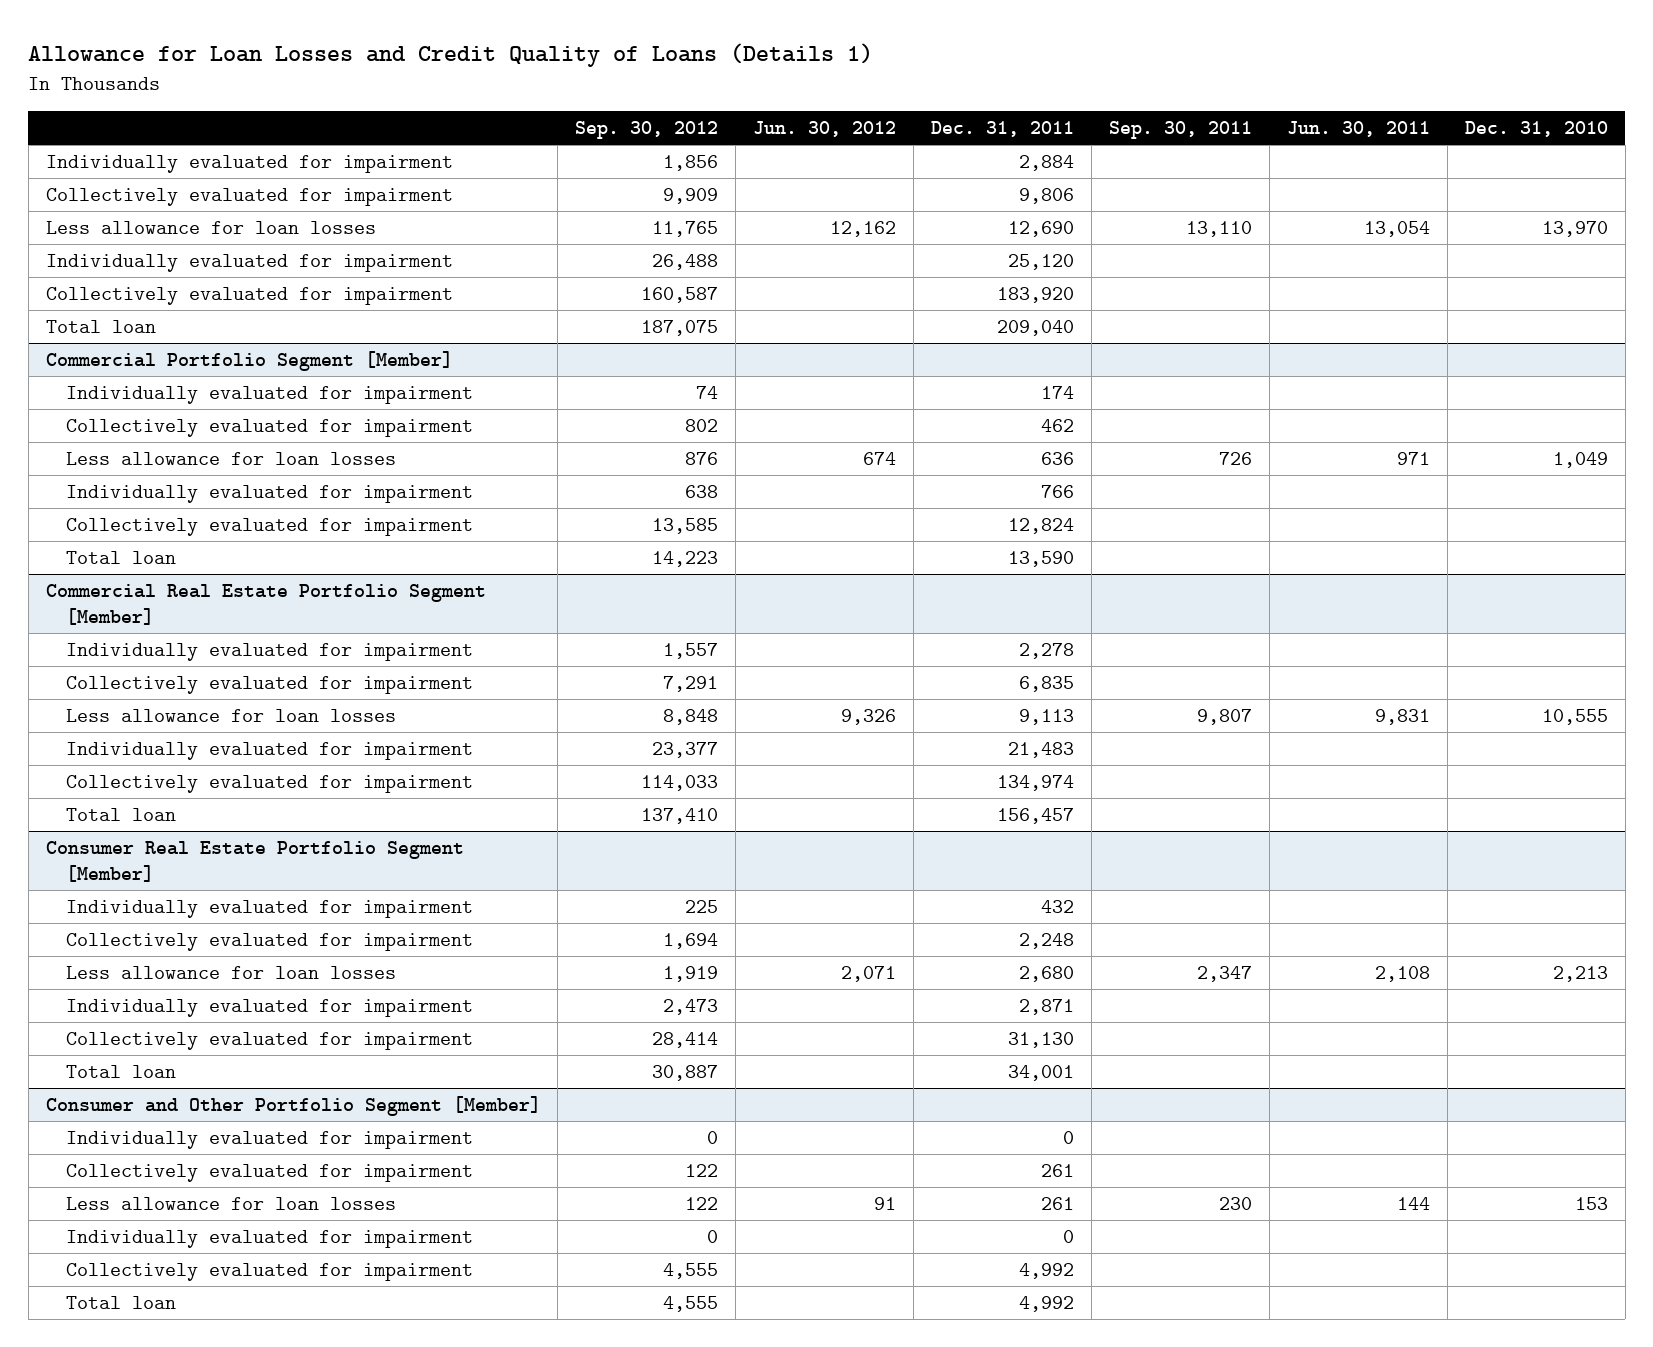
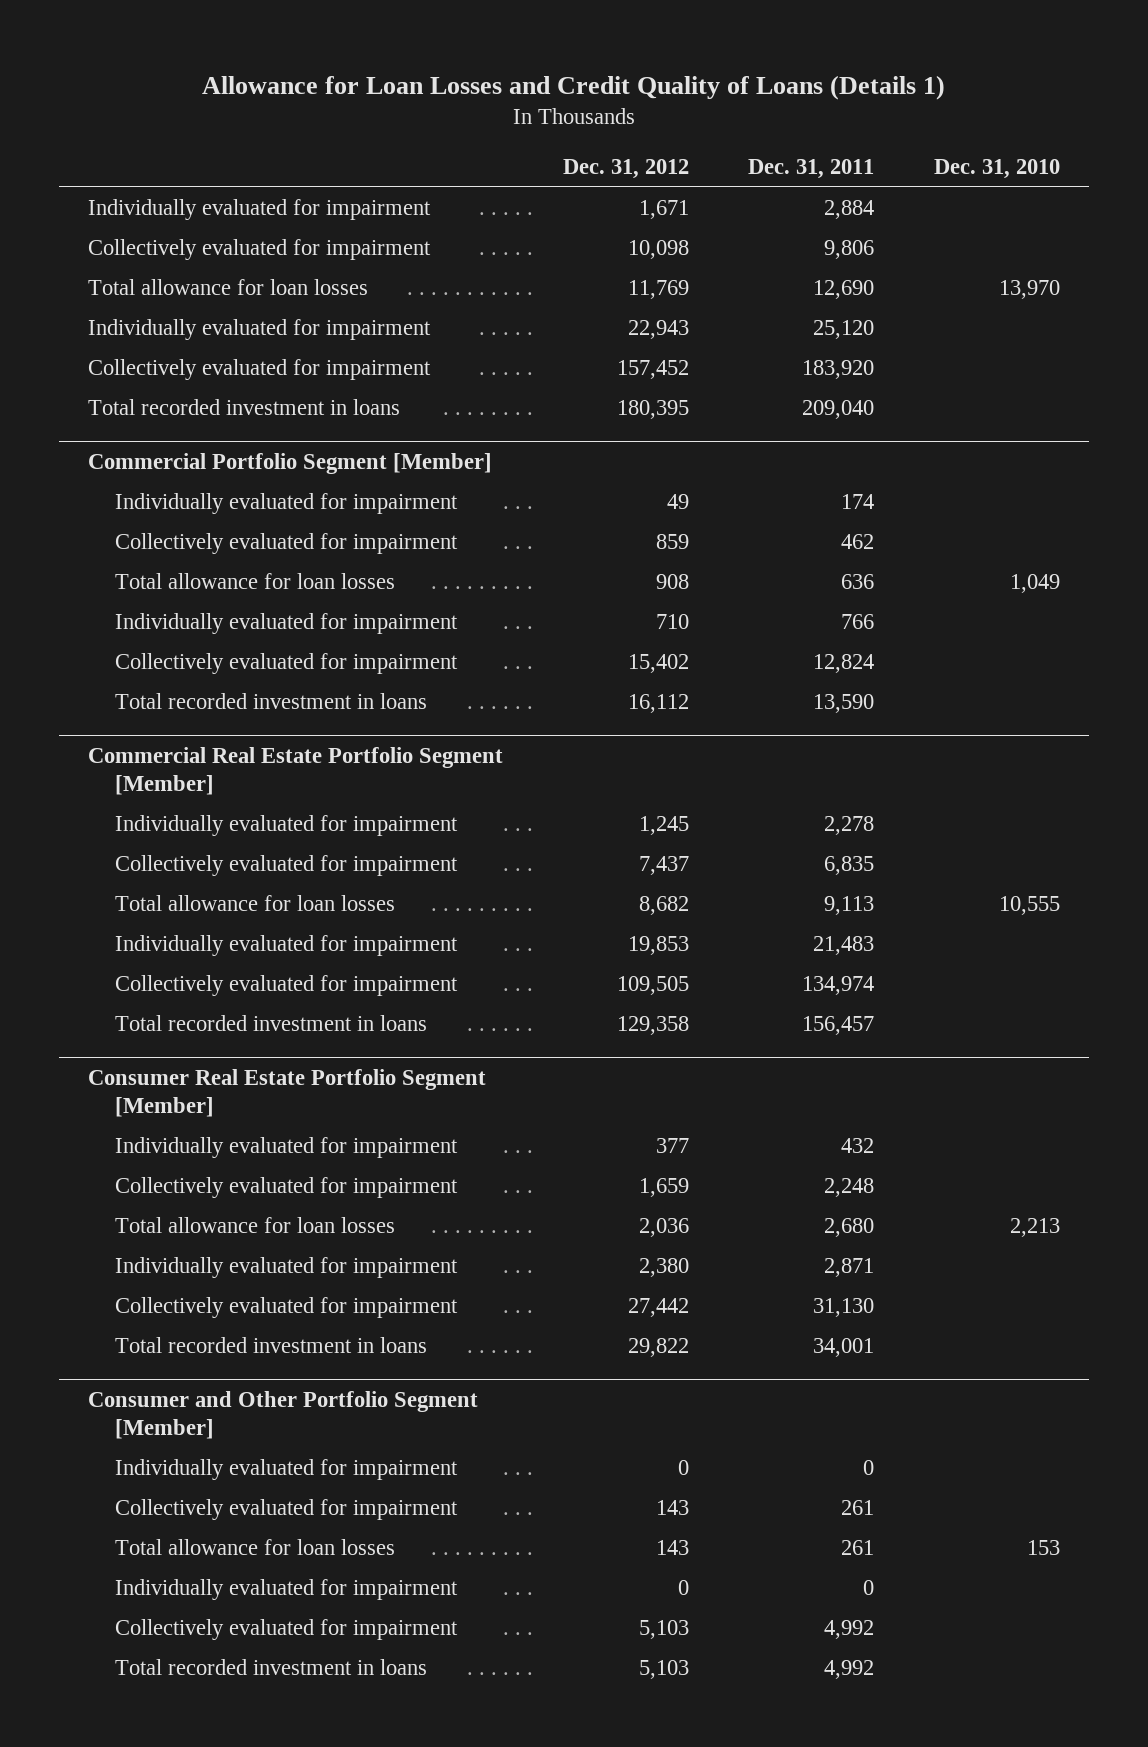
[575,121,719,140] Sep. 30, 2012 -> none
[753,121,897,138] Jun. 30, 2012 -> none
[1108,121,1252,140] Sep. 30, 2011 -> none
[1286,121,1430,138] Jun. 30, 2011 -> none
none -> [562,159,689,180] Dec. 31, 2012
[45,221,376,235] Less allowance for loan losses -> [88,279,369,296] Total allowance for loan losses
[45,320,156,334] Total loan -> [88,399,401,416] Total recorded investment in loans
[66,452,397,466] Less allowance for loan losses -> [114,573,395,590] Total allowance for loan losses
[66,551,177,565] Total loan -> [114,693,427,710] Total recorded investment in loans
[66,709,397,723] Less allowance for loan losses -> [114,895,395,912] Total allowance for loan losses
[66,808,177,822] Total loan -> [114,1015,427,1032] Total recorded investment in loans
[66,966,397,980] Less allowance for loan losses -> [114,1217,395,1234] Total allowance for loan losses
[66,1065,177,1079] Total loan -> [114,1337,427,1354] Total recorded investment in loans
[66,1197,397,1211] Less allowance for loan losses -> [114,1539,395,1556] Total allowance for loan losses
[66,1296,177,1310] Total loan -> [114,1659,427,1676] Total recorded investment in loans

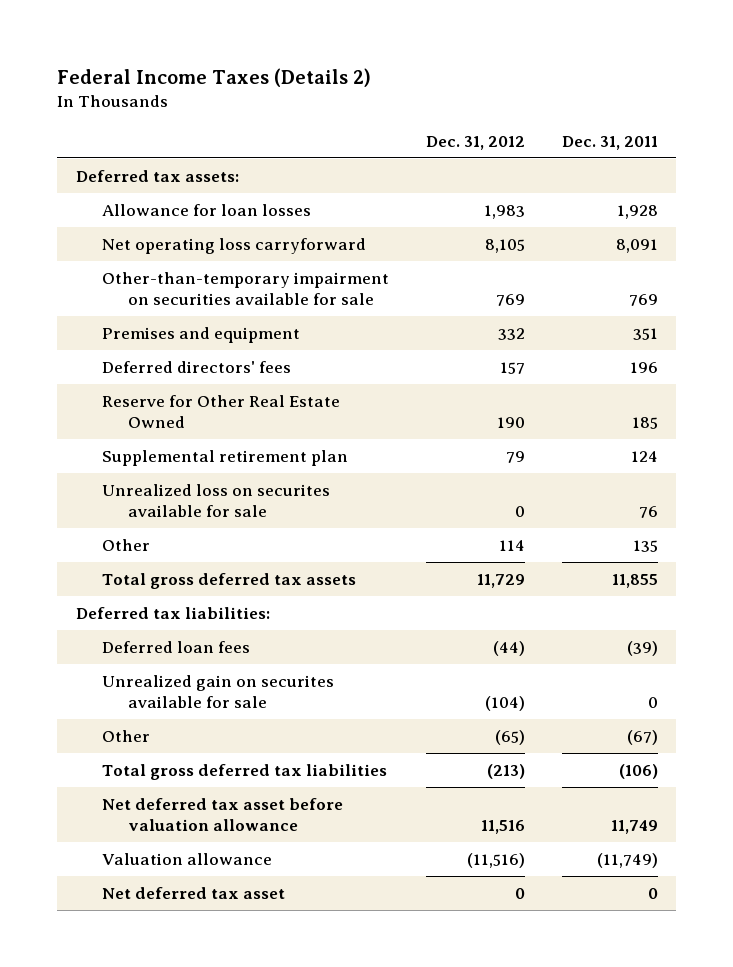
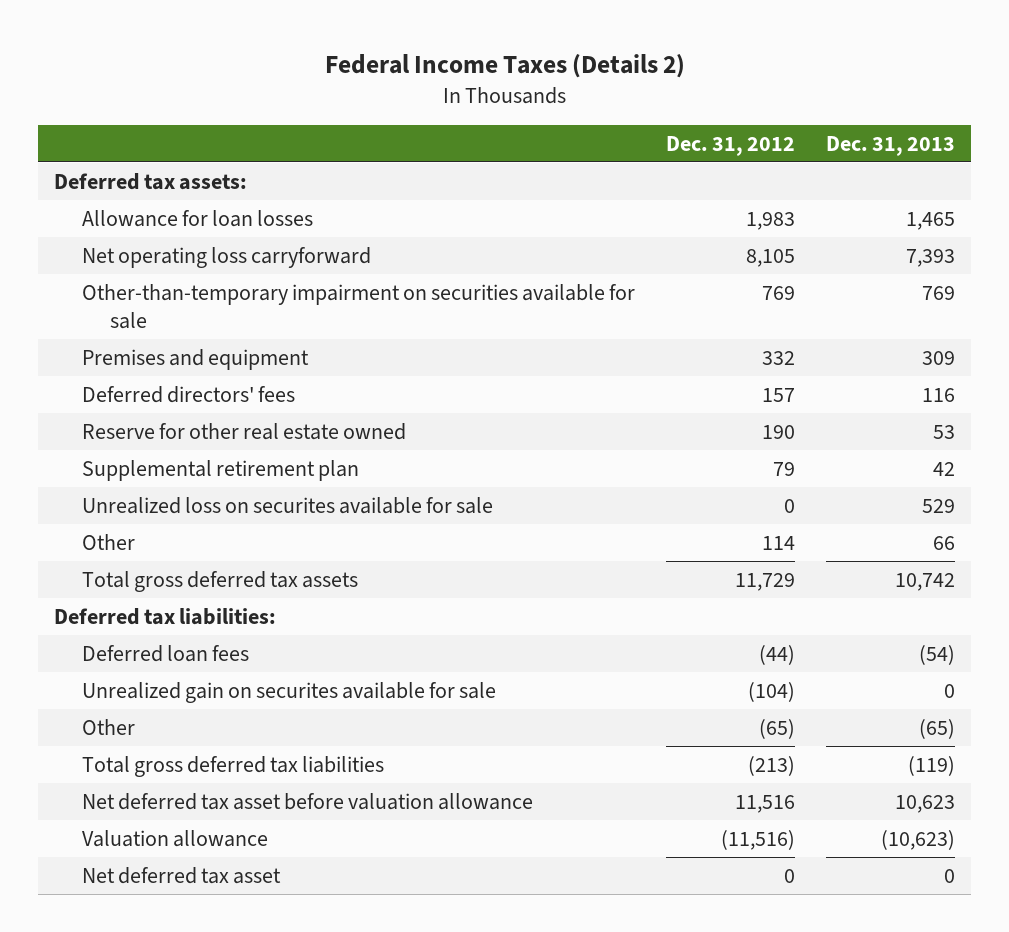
[561,135,658,150] Dec. 31, 2011 -> none
none -> [826,135,956,156] Dec. 31, 2013
[101,394,340,429] Reserve for Other Real Estate Owned -> [82,422,407,440] Reserve for other real estate owned

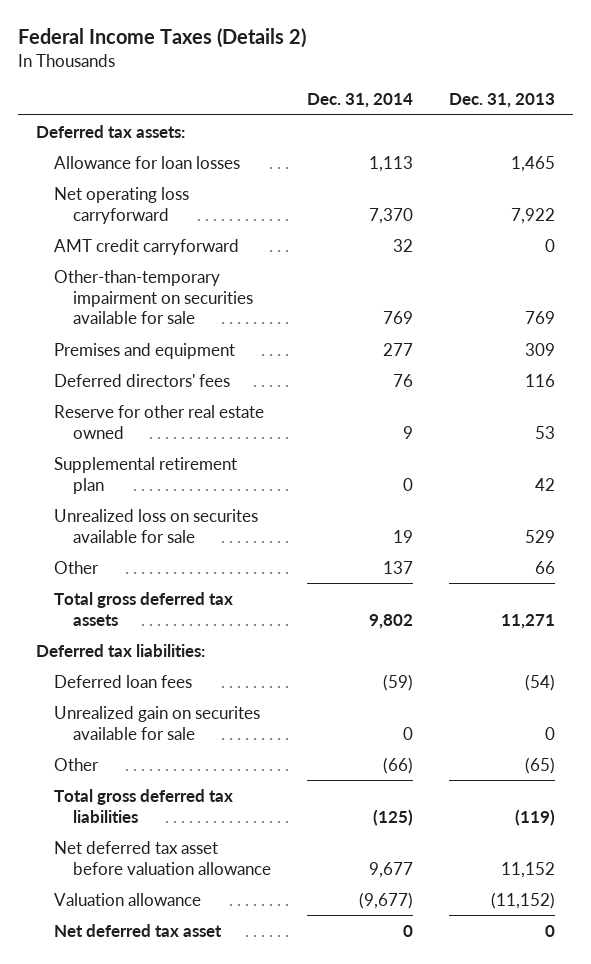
[666,135,796,156] Dec. 31, 2012 -> none
none -> [306,93,413,109] Dec. 31, 2014
[906,248,956,267] 7,393 -> [510,207,555,224] 7,922
none -> [54,238,240,255] AMT credit carryforward
[895,572,956,591] 10,742 -> [500,613,555,629] 11,271
[895,794,956,813] 10,623 -> [500,861,555,878] 11,152
[881,829,956,850] (10,623) -> [490,891,555,909] (11,152)

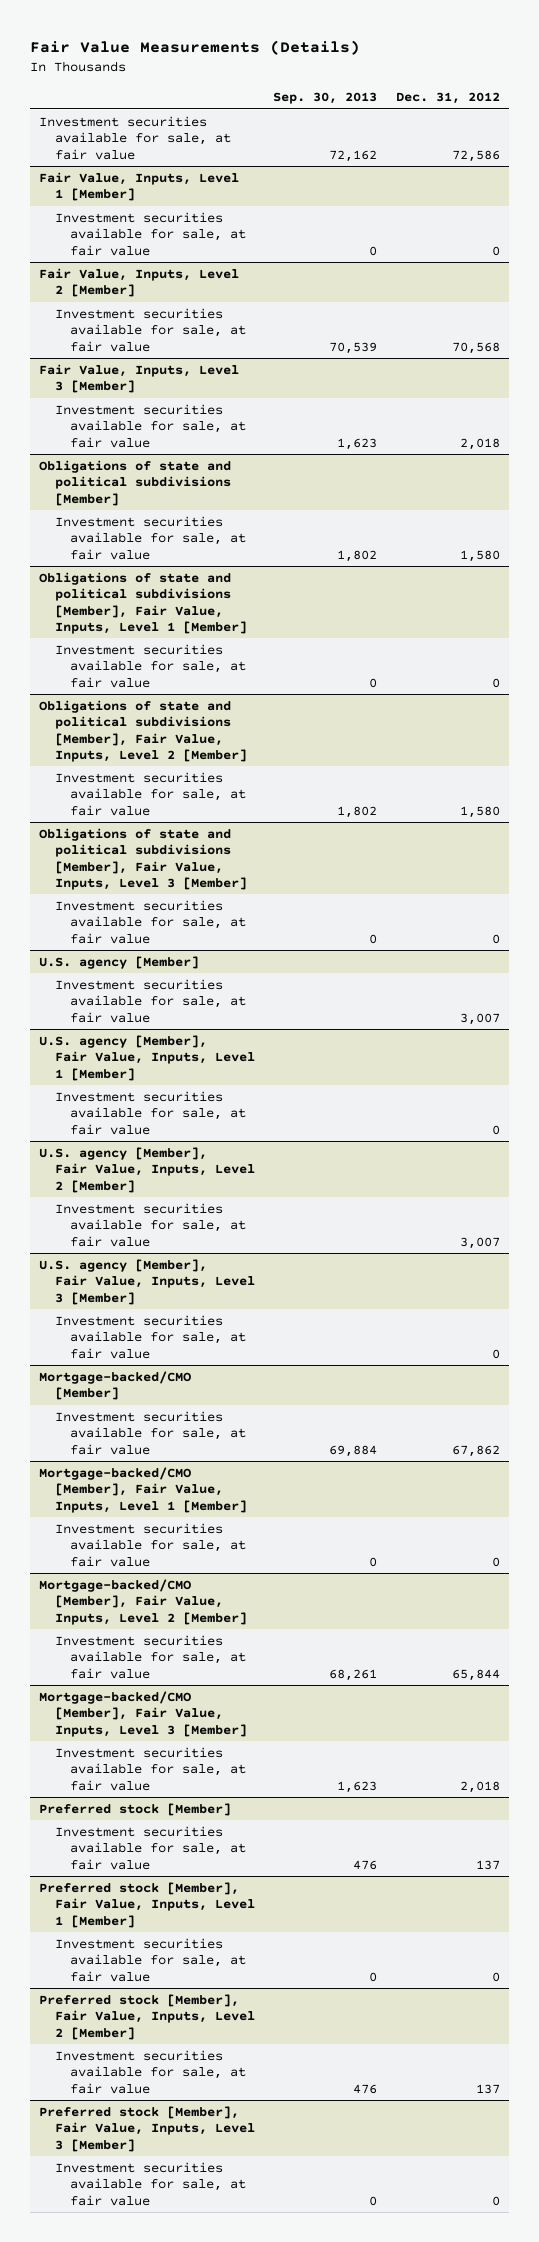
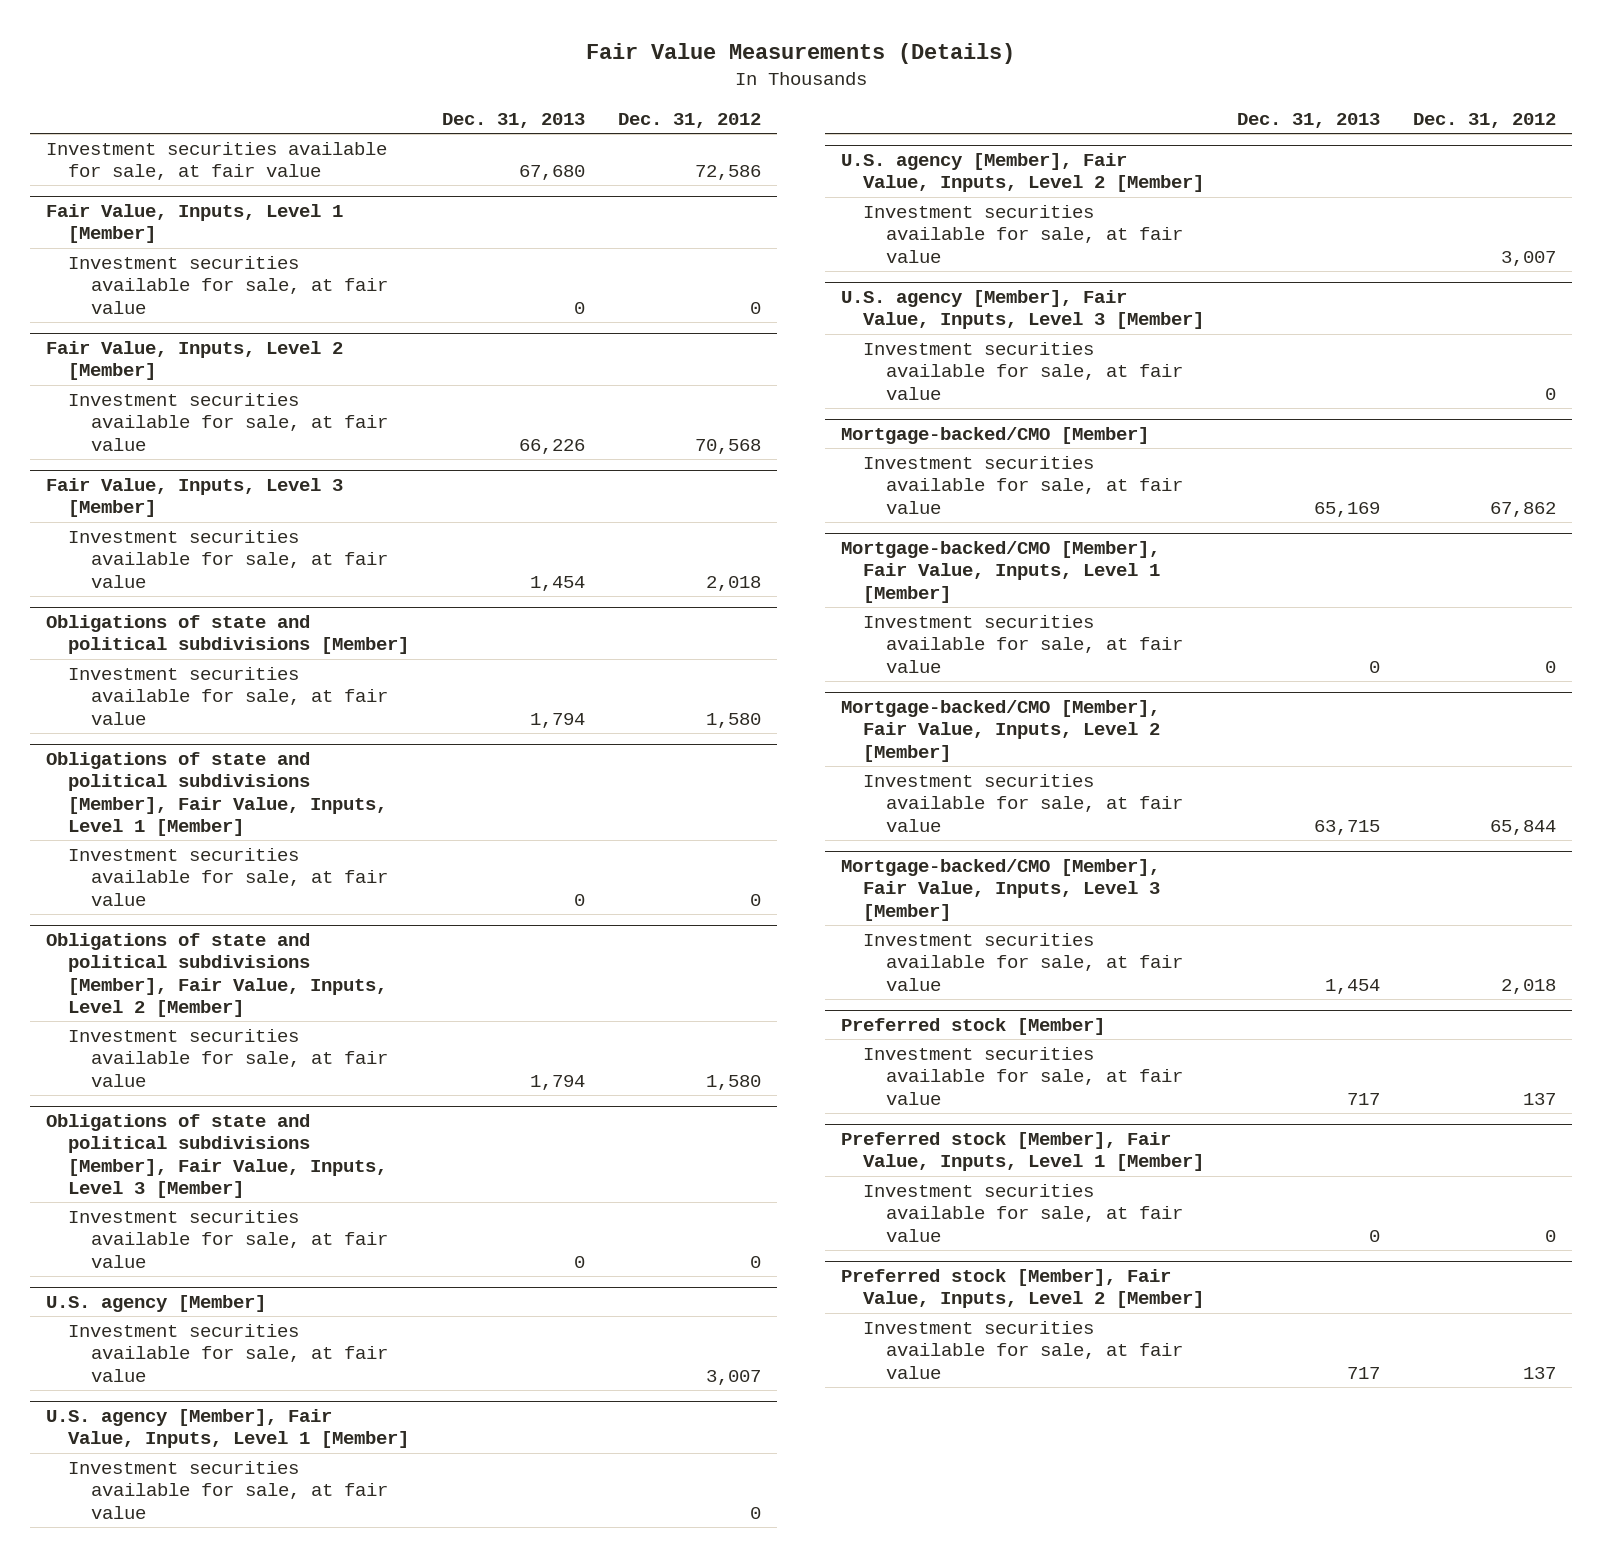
[273,92,378,105] Sep. 30, 2013 -> none
none -> [442,112,586,128] Dec. 31, 2013
[39,2105,255,2152] Preferred stock [Member], Fair Value, Inputs, Level 3 [Member] -> none
[54,2161,247,2206] Investment securities available for sale, at fair value -> none

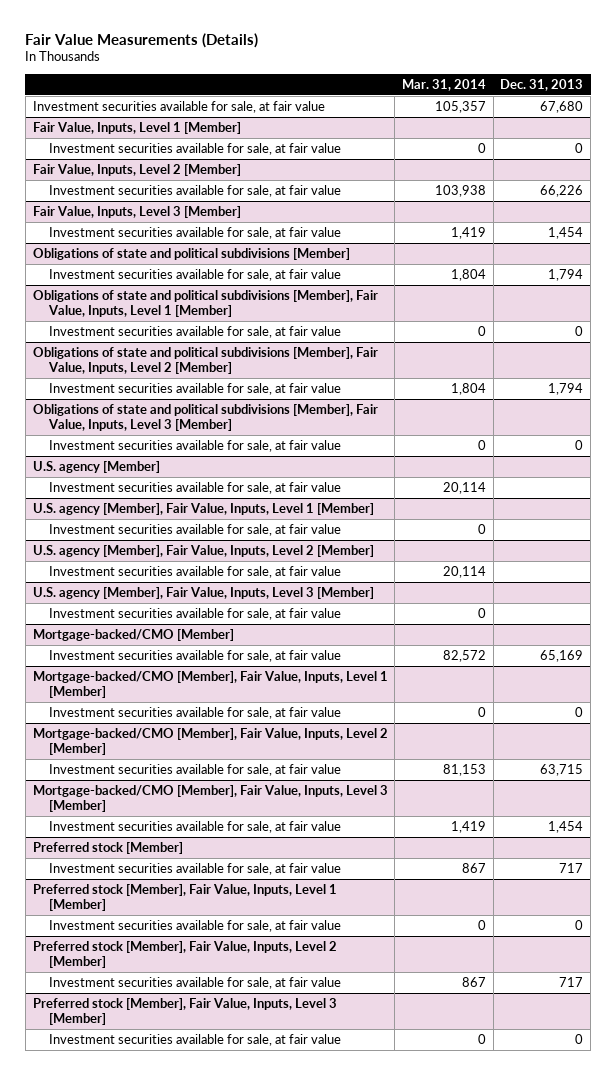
[618,112,762,128] Dec. 31, 2012 -> none
none -> [402,78,487,91] Mar. 31, 2014
none -> [32,997,337,1025] Preferred stock [Member], Fair Value, Inputs, Level 3 [Member]
none -> [48,1033,341,1046] Investment securities available for sale, at fair value

